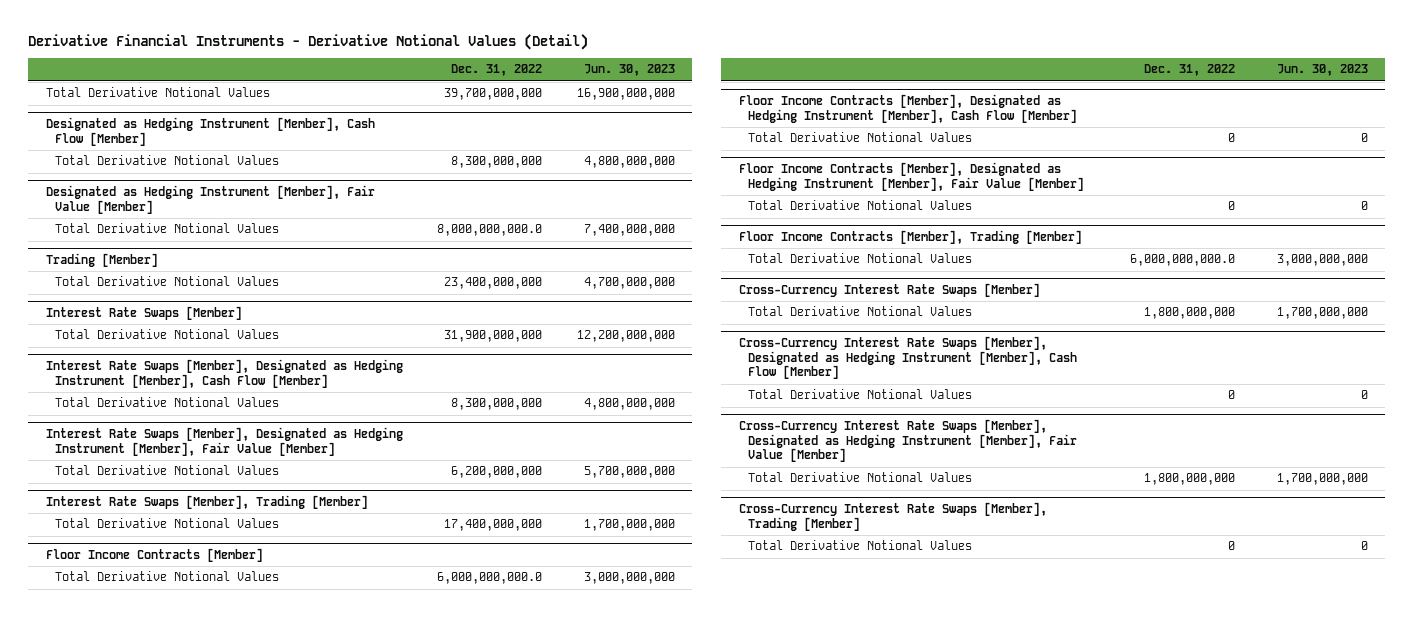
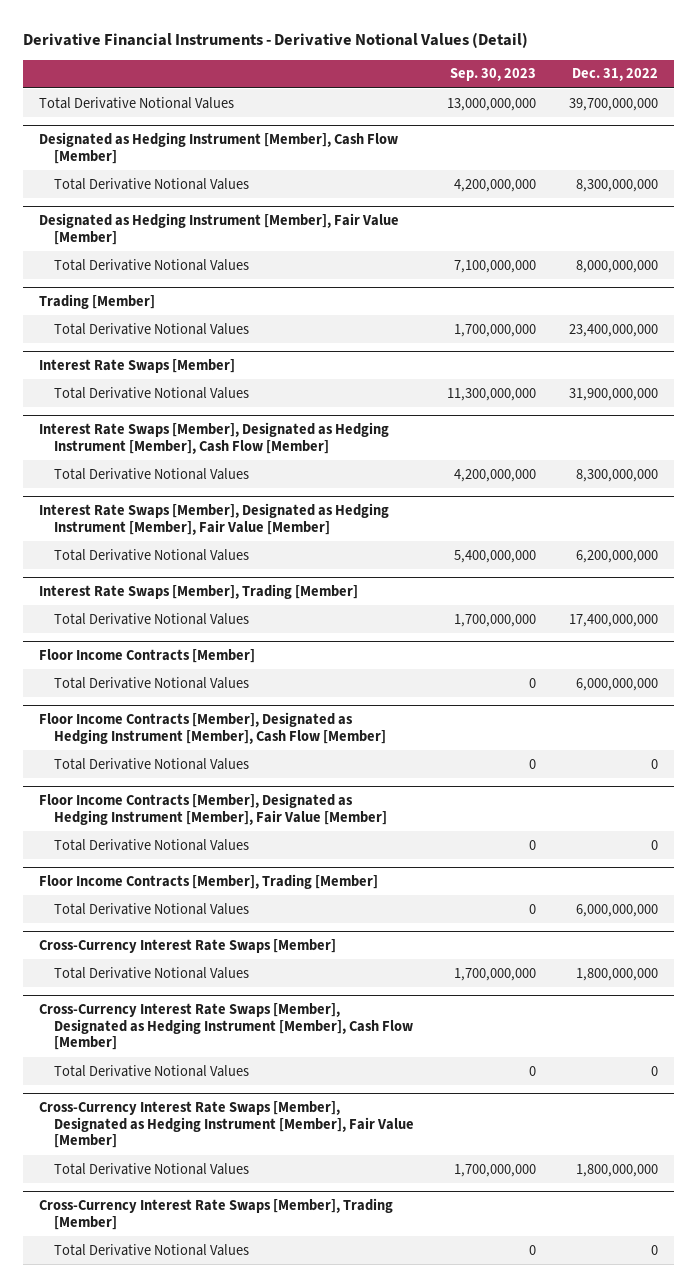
[583,64,675,77] Jun. 30, 2023 -> none
none -> [449,68,536,82] Sep. 30, 2023
[437,224,543,237] 8,000,000,000.0 -> [575,259,658,273] 8,000,000,000
[437,572,543,585] 6,000,000,000.0 -> [575,677,658,691] 6,000,000,000
[1130,254,1236,267] 6,000,000,000.0 -> [575,903,658,917] 6,000,000,000

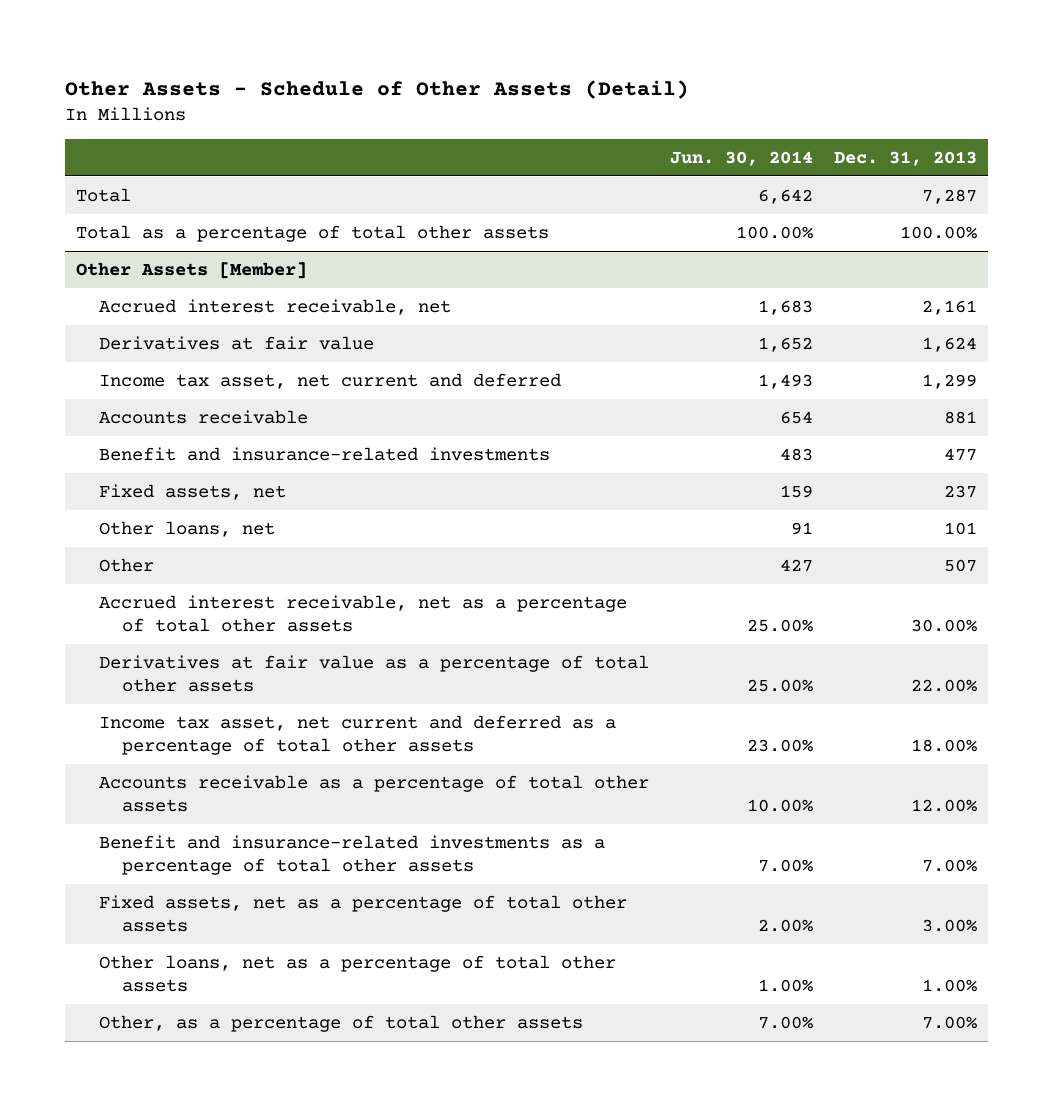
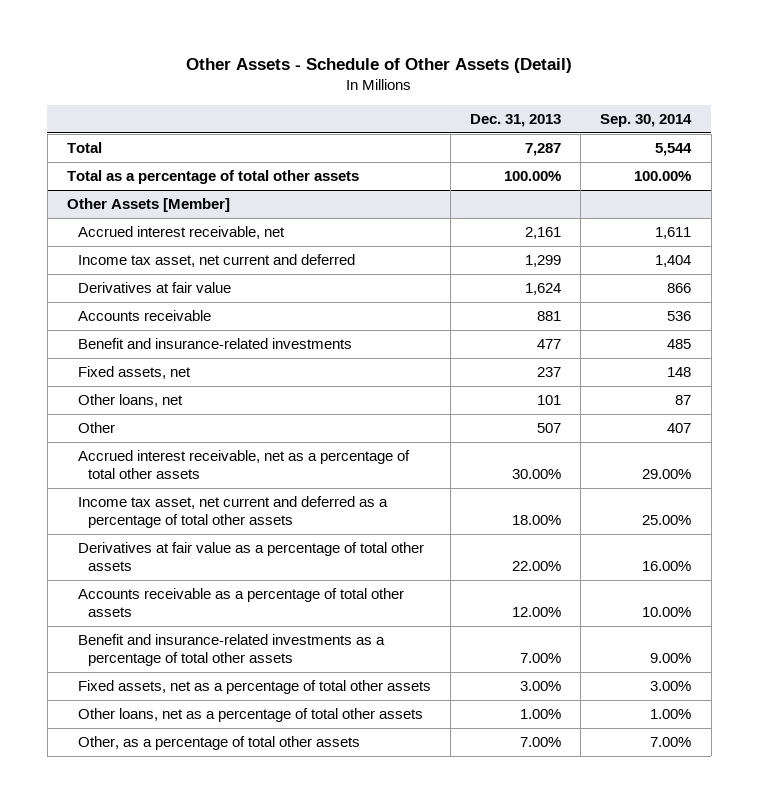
[670,150,814,166] Jun. 30, 2014 -> none
none -> [600,113,693,127] Sep. 30, 2014
[98,335,374,350] Derivatives at fair value -> [77,281,231,293] Derivatives at fair value
[98,654,649,693] Derivatives at fair value as a percentage of total other assets -> [77,541,424,572] Derivatives at fair value as a percentage of total other assets

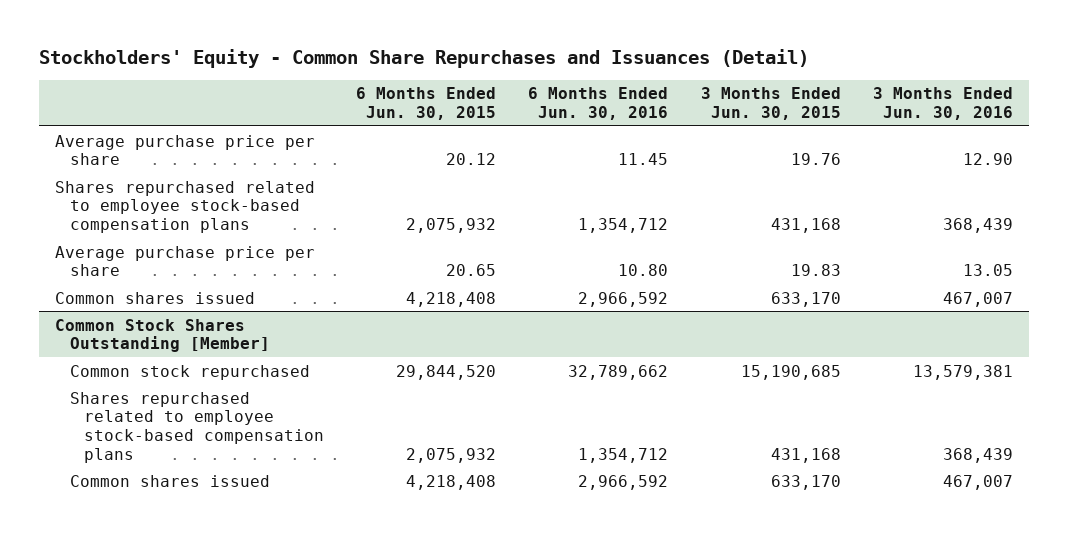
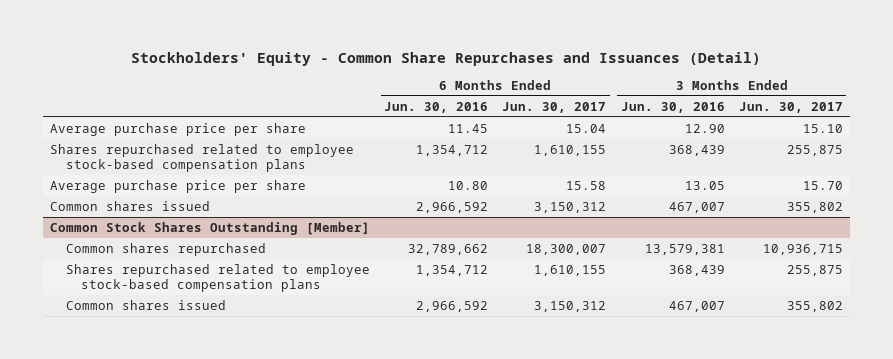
[356,87,497,121] 6 Months Ended Jun. 30, 2015 -> none
[700,87,841,121] 3 Months Ended Jun. 30, 2015 -> none
none -> [502,101,607,113] Jun. 30, 2017
none -> [738,101,843,113] Jun. 30, 2017
[69,364,310,380] Common stock repurchased -> [65,242,266,256] Common shares repurchased

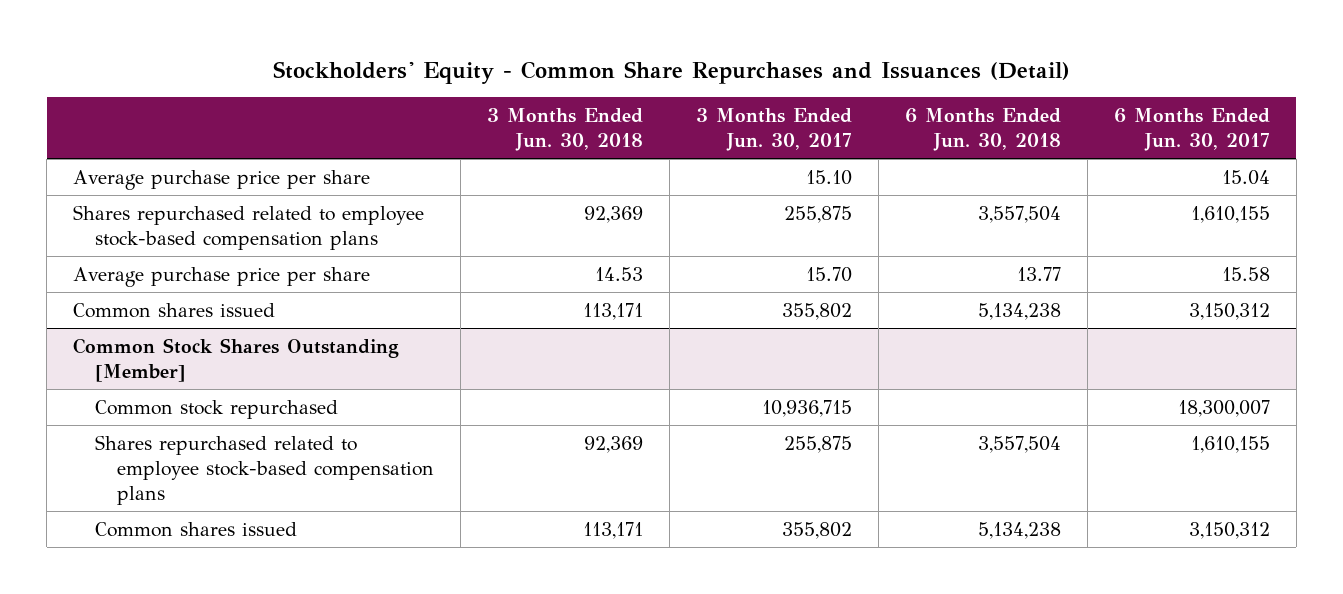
[384,101,489,113] Jun. 30, 2016 -> none
[620,101,725,113] Jun. 30, 2016 -> none
none -> [486,107,643,152] 3 Months Ended Jun. 30, 2018
none -> [904,107,1061,152] 6 Months Ended Jun. 30, 2018
[65,242,266,256] Common shares repurchased -> [95,399,339,419] Common stock repurchased

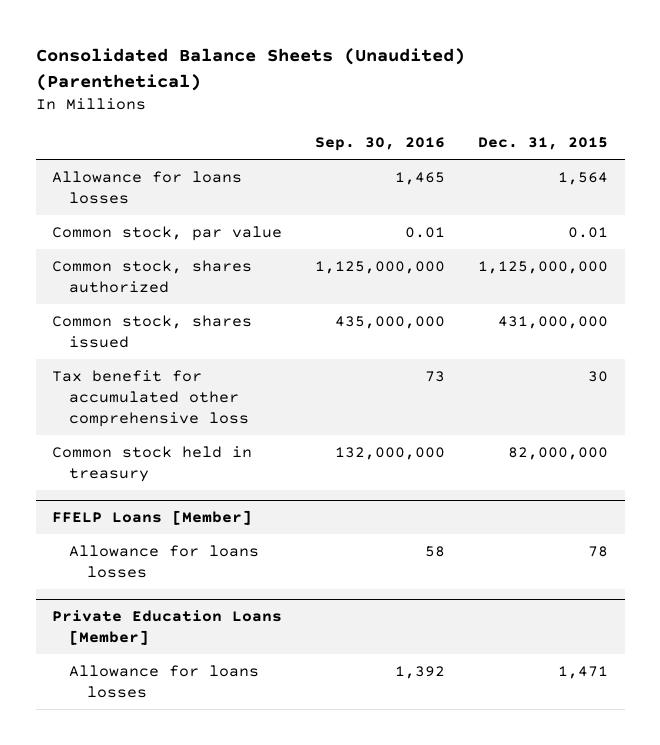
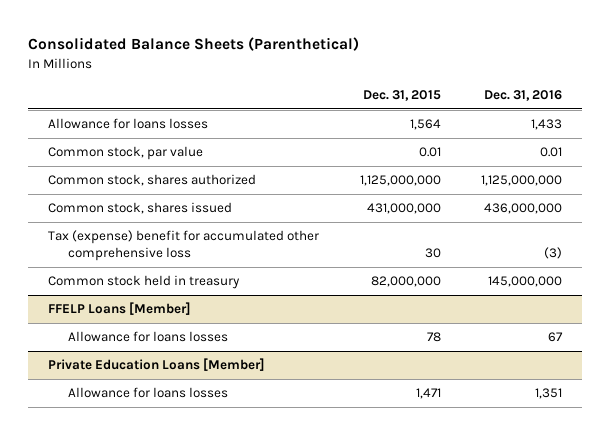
[35,48,465,91] Consolidated Balance Sheets (Unaudited) (Parenthetical) -> [28,37,360,52] Consolidated Balance Sheets (Parenthetical)
[315,137,446,152] Sep. 30, 2016 -> none
none -> [484,90,563,102] Dec. 31, 2016
[52,369,250,427] Tax benefit for accumulated other comprehensive loss -> [48,230,320,262] Tax (expense) benefit for accumulated other comprehensive loss

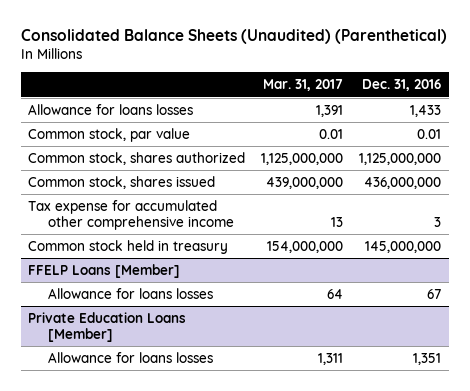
[28,37,360,52] Consolidated Balance Sheets (Parenthetical) -> [20,29,447,45] Consolidated Balance Sheets (Unaudited) (Parenthetical)
[362,90,441,102] Dec. 31, 2015 -> none
none -> [263,79,344,92] Mar. 31, 2017
[48,230,320,262] Tax (expense) benefit for accumulated other comprehensive loss -> [28,199,235,230] Tax expense for accumulated other comprehensive income
[544,247,563,260] (3) -> [434,216,442,227] 3

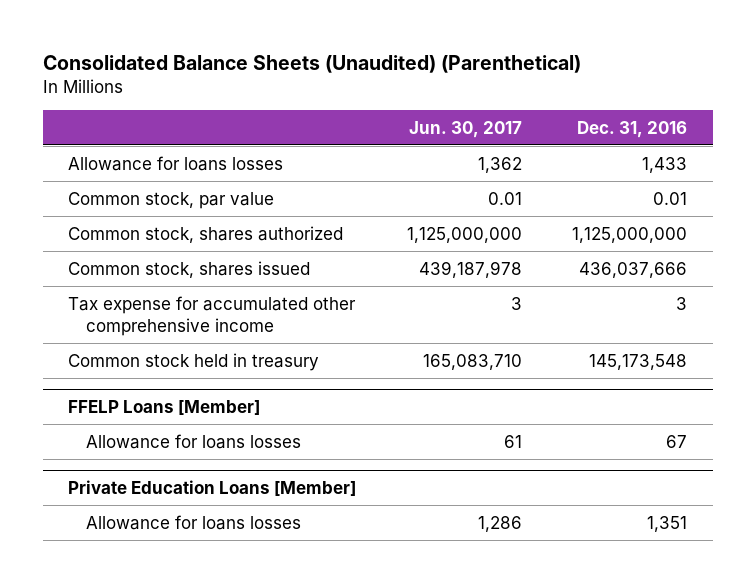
[263,79,344,92] Mar. 31, 2017 -> none
none -> [408,120,522,138] Jun. 30, 2017
[364,176,442,189] 436,000,000 -> [579,261,688,278] 436,037,666
[365,240,442,253] 145,000,000 -> [589,353,688,370] 145,173,548

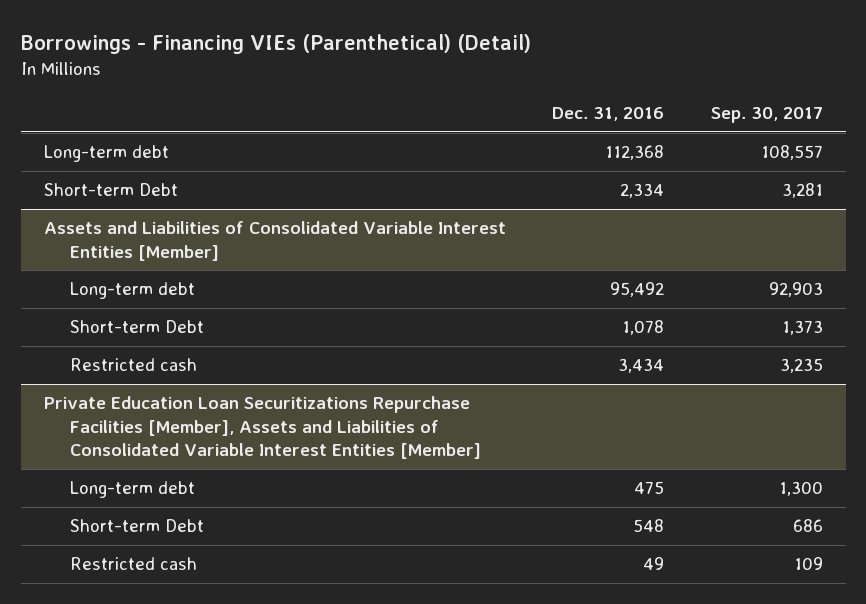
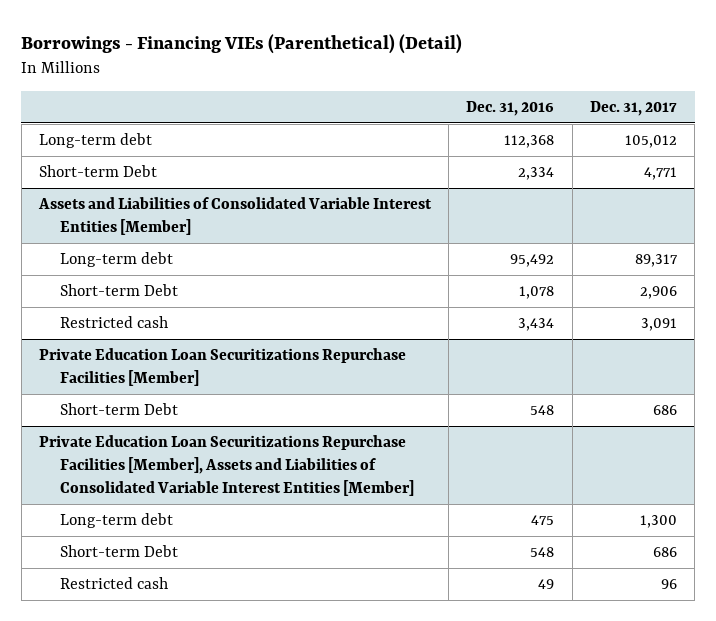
[710,107,823,124] Sep. 30, 2017 -> none
none -> [589,101,677,117] Dec. 31, 2017
none -> [38,348,406,386] Private Education Loan Securitizations Repurchase Facilities [Member]
none -> [59,403,178,416] Short-term Debt

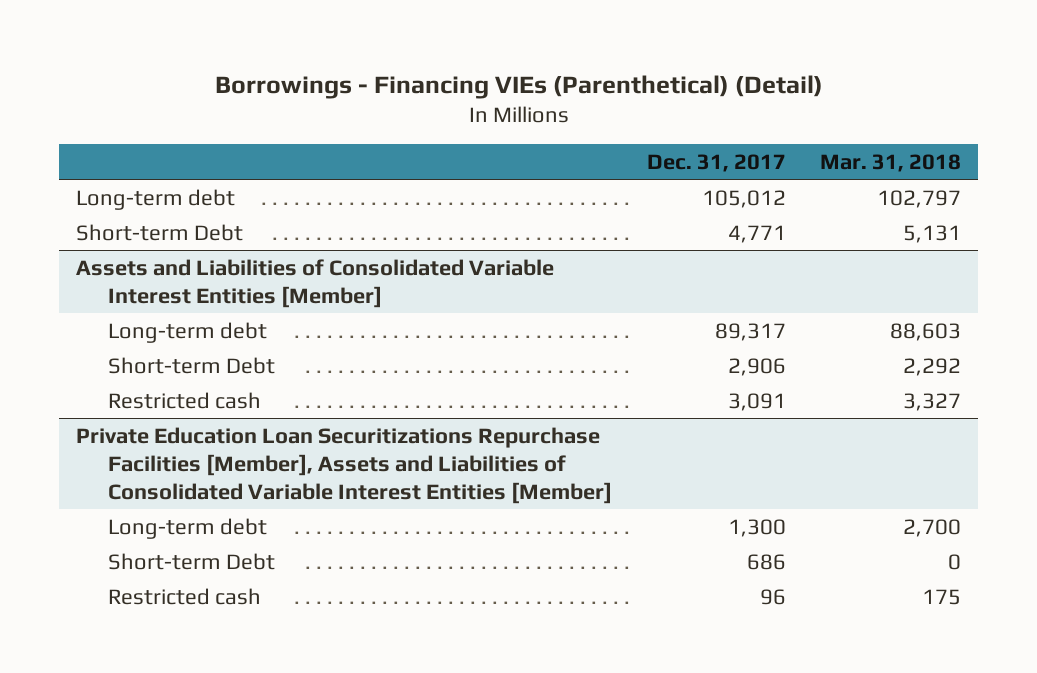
[466,101,555,117] Dec. 31, 2016 -> none
none -> [820,154,962,173] Mar. 31, 2018
[38,348,406,386] Private Education Loan Securitizations Repurchase Facilities [Member] -> none
[59,403,178,416] Short-term Debt -> none

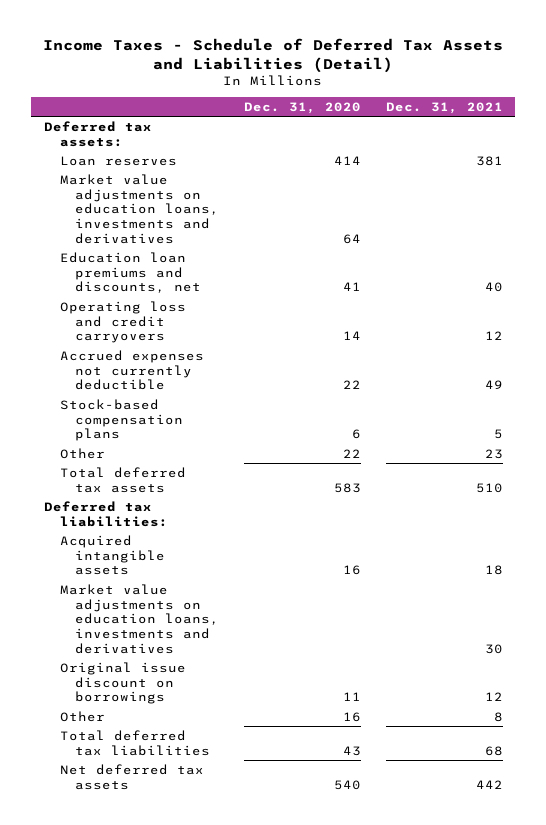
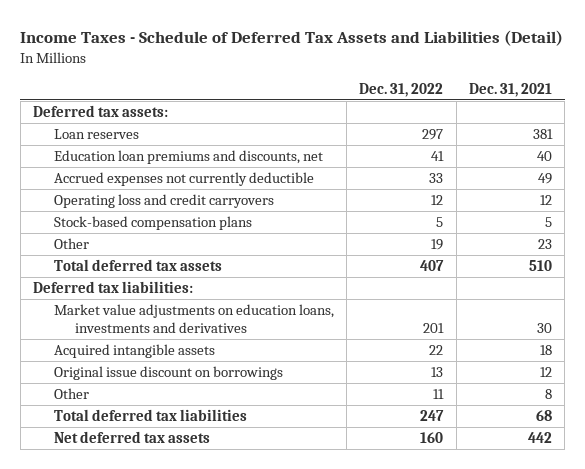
[243,101,361,114] Dec. 31, 2020 -> none
none -> [359,82,444,97] Dec. 31, 2022
[59,173,220,244] Market value adjustments on education loans, investments and derivatives -> none
[59,300,186,344] Operating loss and credit carryovers -> [53,194,274,209] Operating loss and credit carryovers
[59,534,166,576] Acquired intangible assets -> [53,344,215,359] Acquired intangible assets

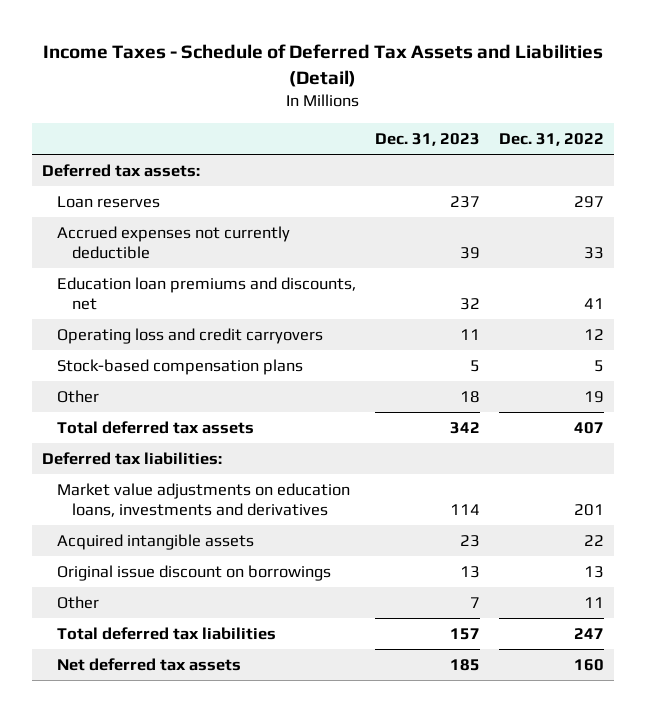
[469,82,553,97] Dec. 31, 2021 -> none
none -> [375,132,481,146] Dec. 31, 2023
[53,150,323,165] Education loan premiums and discounts, net -> [57,277,357,310] Education loan premiums and discounts, net

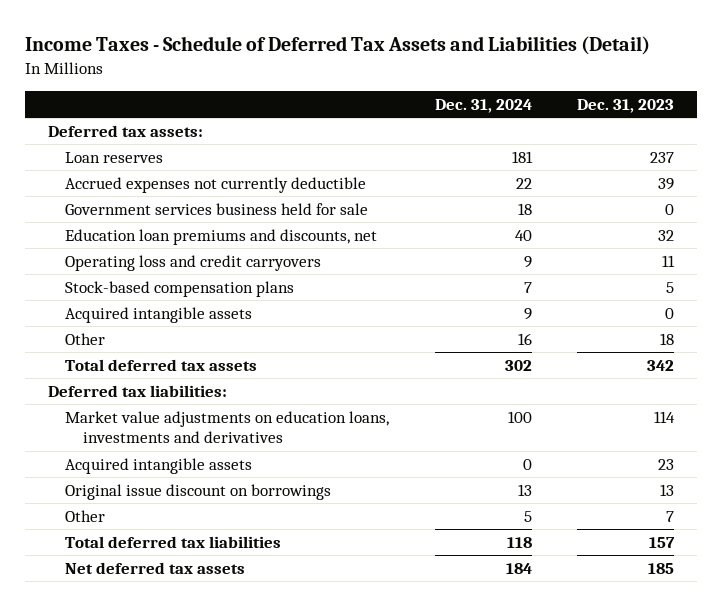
[499,132,605,146] Dec. 31, 2022 -> none
none -> [434,99,532,114] Dec. 31, 2024
none -> [65,202,369,215] Government services business held for sale
none -> [65,306,253,323] Acquired intangible assets

